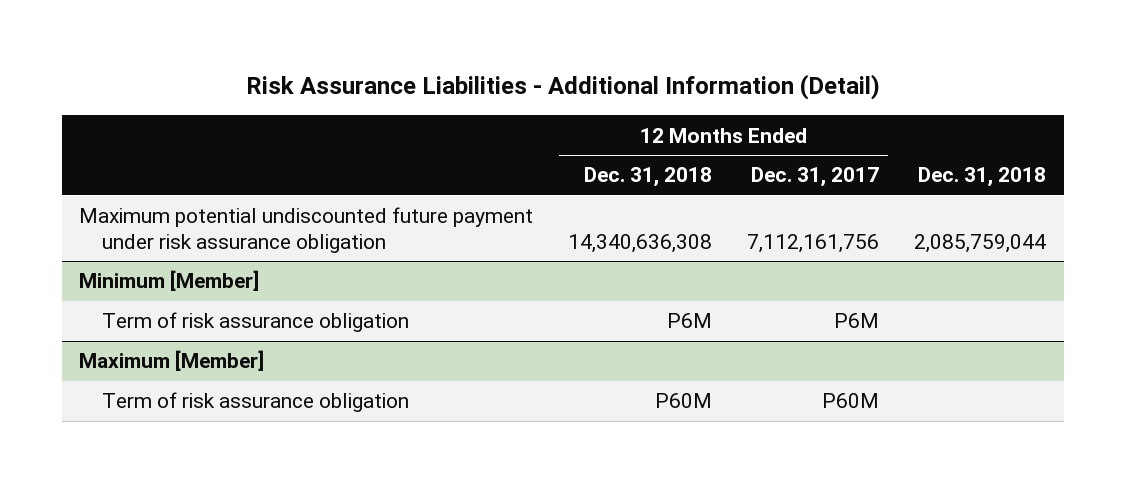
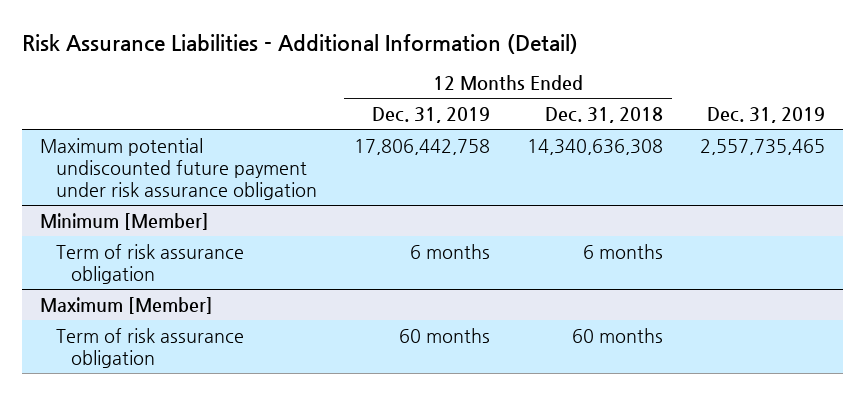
[751,167,880,188] Dec. 31, 2017 -> none
[918,167,1047,188] Dec. 31, 2018 -> none
none -> [371,106,490,123] Dec. 31, 2019
none -> [706,106,825,123] Dec. 31, 2019
[667,313,713,329] P6M -> [582,243,663,259] 6 months
[655,393,713,409] P60M -> [571,327,663,343] 60 months

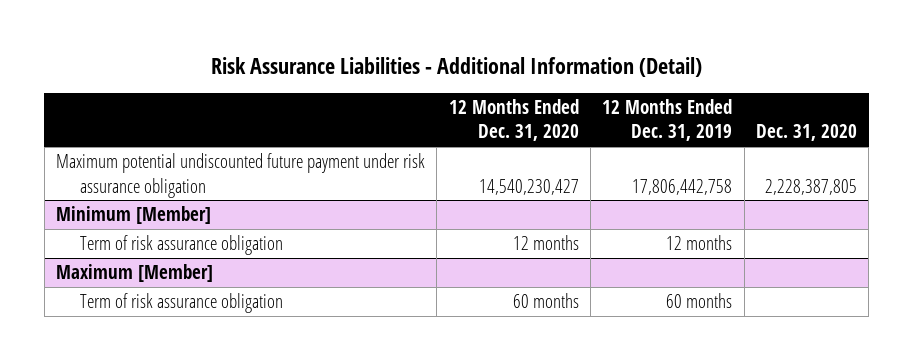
[544,106,663,123] Dec. 31, 2018 -> none
[706,106,825,123] Dec. 31, 2019 -> none
none -> [448,99,579,142] 12 Months Ended Dec. 31, 2020
none -> [756,124,858,142] Dec. 31, 2020
[409,243,490,259] 6 months -> [666,235,733,251] 12 months

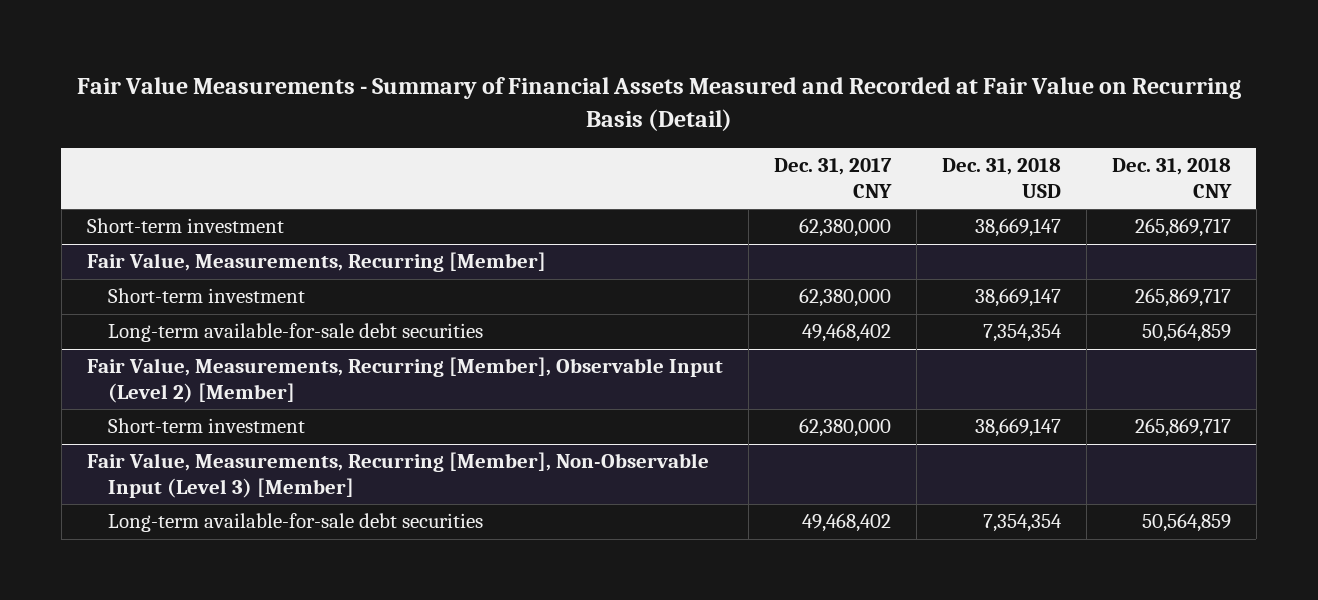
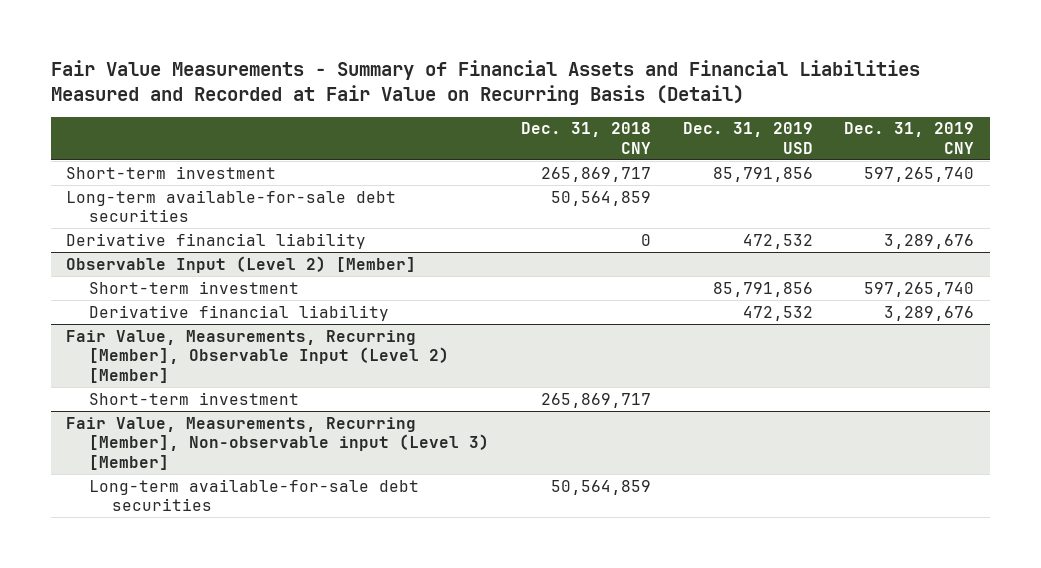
[76,76,1241,131] Fair Value Measurements - Summary of Financial Assets Measured and Recorded at Fair Value on Recurring Basis (Detail) -> [50,59,920,105] Fair Value Measurements - Summary of Financial Assets and Financial Liabilities Measured and Recorded at Fair Value on Recurring Basis (Detail)
[773,158,892,198] Dec. 31, 2017 CNY -> none
[941,158,1061,198] Dec. 31, 2018 USD -> none
none -> [682,122,813,154] Dec. 31, 2019 USD
none -> [844,122,975,154] Dec. 31, 2019 CNY
[86,252,546,273] Fair Value, Measurements, Recurring [Member] -> none
[107,288,305,304] Short-term investment -> none
none -> [66,232,367,249] Derivative financial liability
none -> [66,255,417,273] Observable Input (Level 2) [Member]
none -> [89,280,300,294] Short-term investment
none -> [89,304,390,321] Derivative financial liability
[86,452,709,499] Fair Value, Measurements, Recurring [Member], Non-Observable Input (Level 3) [Member] -> [66,416,490,470] Fair Value, Measurements, Recurring [Member], Non-observable input (Level 3) [Member]

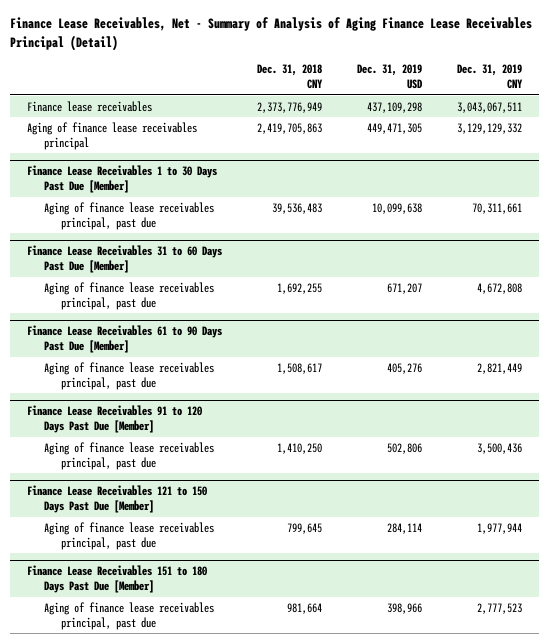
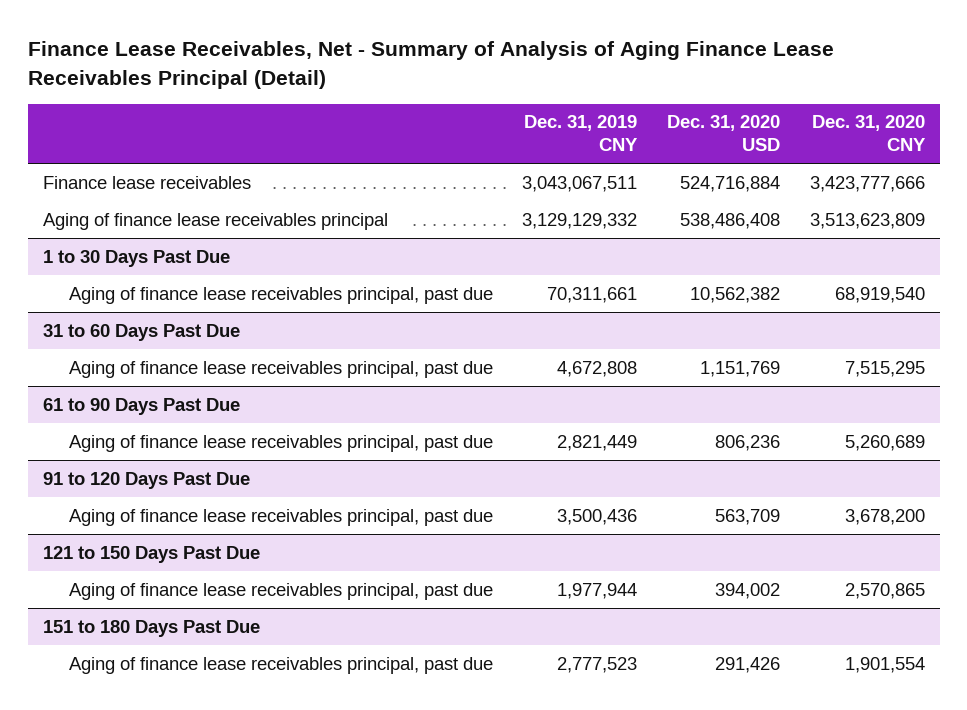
[257,64,324,90] Dec. 31, 2018 CNY -> none
[356,64,423,90] Dec. 31, 2019 USD -> none
none -> [667,115,781,151] Dec. 31, 2020 USD
none -> [811,115,926,151] Dec. 31, 2020 CNY
[27,165,218,194] Finance Lease Receivables 1 to 30 Days Past Due [Member] -> [42,249,230,267] 1 to 30 Days Past Due
[27,245,223,274] Finance Lease Receivables 31 to 60 Days Past Due [Member] -> [42,323,240,341] 31 to 60 Days Past Due
[27,325,223,354] Finance Lease Receivables 61 to 90 Days Past Due [Member] -> [42,397,240,415] 61 to 90 Days Past Due
[27,405,203,434] Finance Lease Receivables 91 to 120 Days Past Due [Member] -> [42,471,250,489] 91 to 120 Days Past Due
[27,485,208,514] Finance Lease Receivables 121 to 150 Days Past Due [Member] -> [42,545,260,563] 121 to 150 Days Past Due
[27,565,208,594] Finance Lease Receivables 151 to 180 Days Past Due [Member] -> [42,619,260,637] 151 to 180 Days Past Due

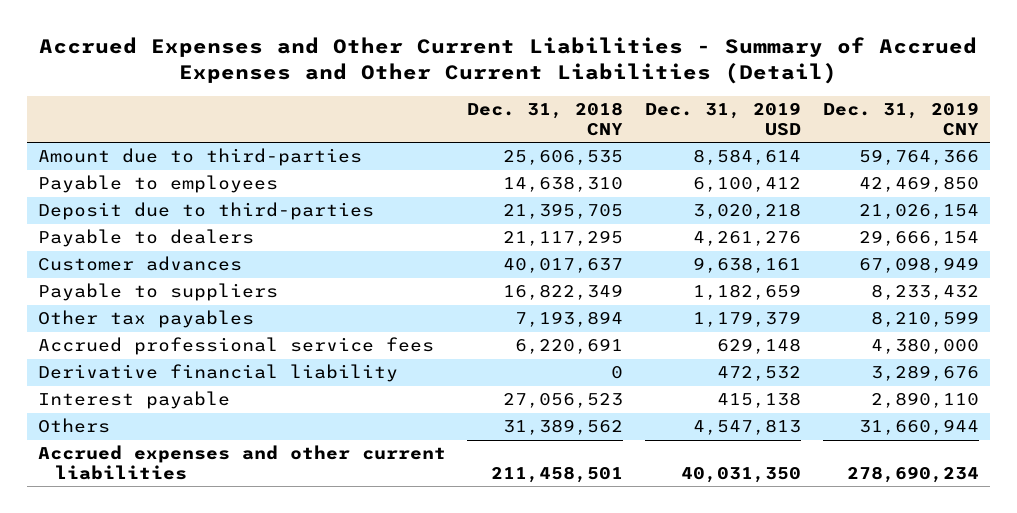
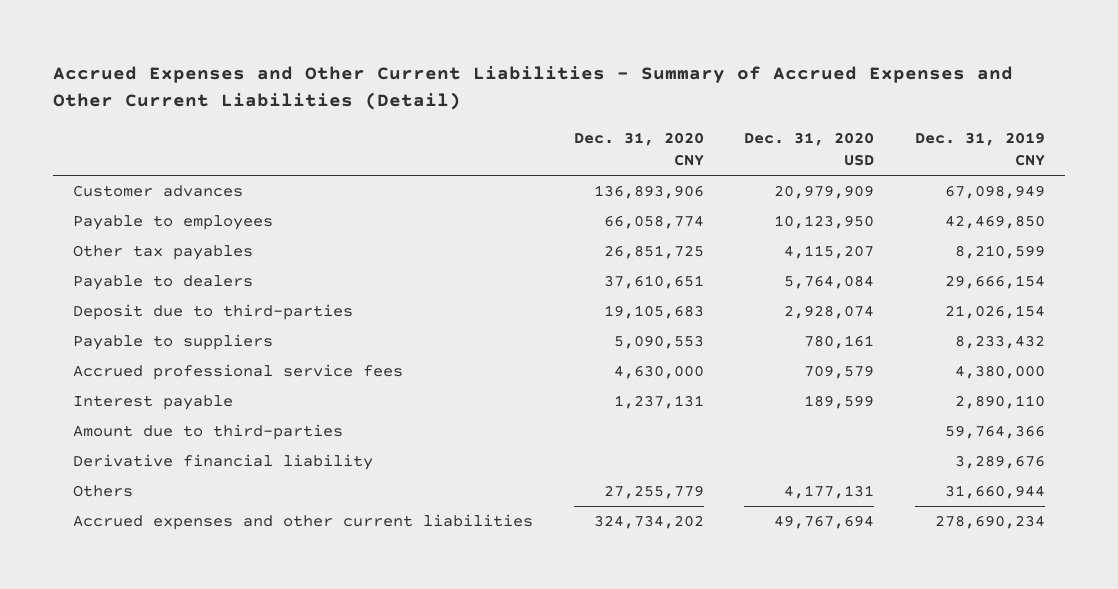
[467,102,624,136] Dec. 31, 2018 CNY -> none
[645,102,802,136] Dec. 31, 2019 USD -> none
none -> [573,132,704,167] Dec. 31, 2020 CNY
none -> [744,132,875,167] Dec. 31, 2020 USD
[37,256,242,272] Customer advances -> [73,185,244,198] Customer advances
[37,310,254,329] Other tax payables -> [73,245,254,261] Other tax payables
[37,202,374,221] Deposit due to third-parties -> [73,304,354,321] Deposit due to third-parties
[37,148,362,167] Amount due to third-parties -> [73,424,344,441] Amount due to third-parties
[37,364,398,383] Derivative financial liability -> [73,454,374,471] Derivative financial liability

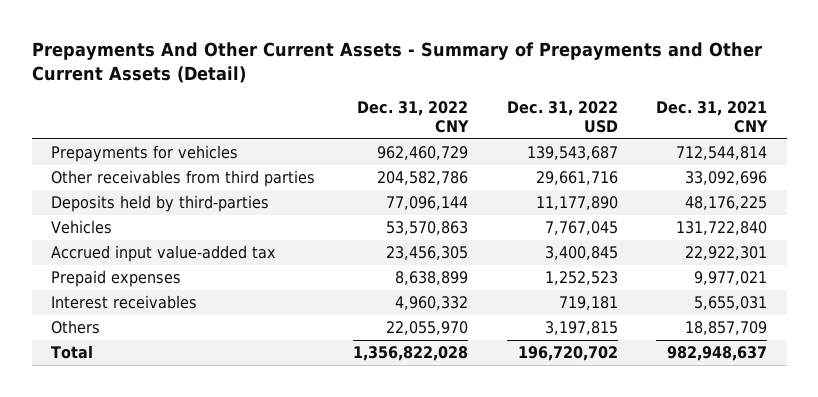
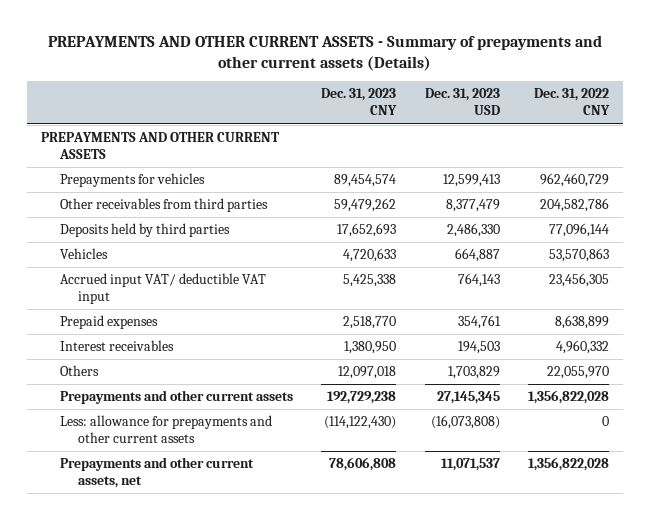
[31,41,762,83] Prepayments And Other Current Assets - Summary of Prepayments and Other Current Assets (Detail) -> [48,35,603,72] PREPAYMENTS AND OTHER CURRENT ASSETS - Summary of prepayments and other current assets (Details)
[506,101,618,133] Dec. 31, 2022 USD -> none
[656,101,769,133] Dec. 31, 2021 CNY -> none
none -> [321,88,398,116] Dec. 31, 2023 CNY
none -> [424,88,500,116] Dec. 31, 2023 USD
none -> [41,132,281,160] PREPAYMENTS AND OTHER CURRENT ASSETS
[50,195,269,213] Deposits held by third-parties -> [59,223,230,238] Deposits held by third parties
[50,245,276,263] Accrued input value-added tax -> [59,273,266,305] Accrued input VAT/ deductible VAT input
[50,345,93,360] Total -> [59,390,293,405] Prepayments and other current assets
none -> [59,415,272,444] Less: allowance for prepayments and other current assets
none -> [59,457,254,489] Prepayments and other current assets, net

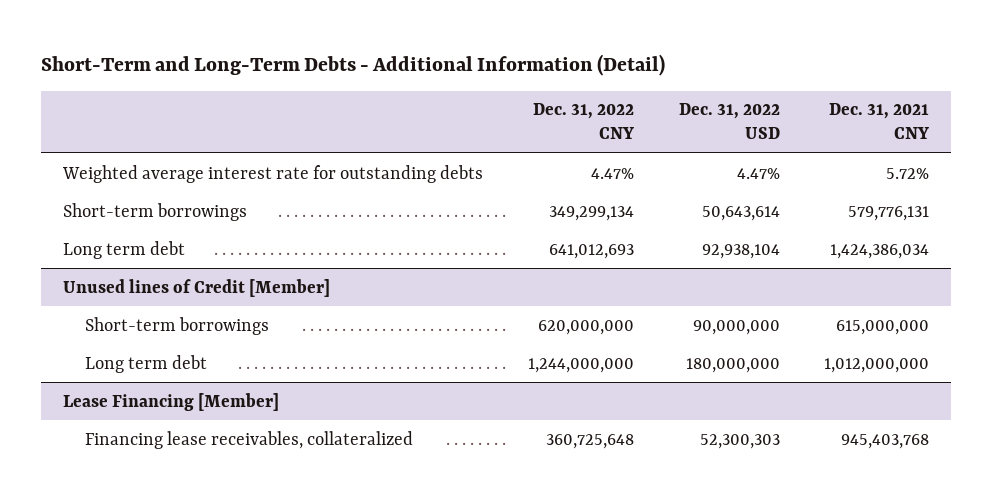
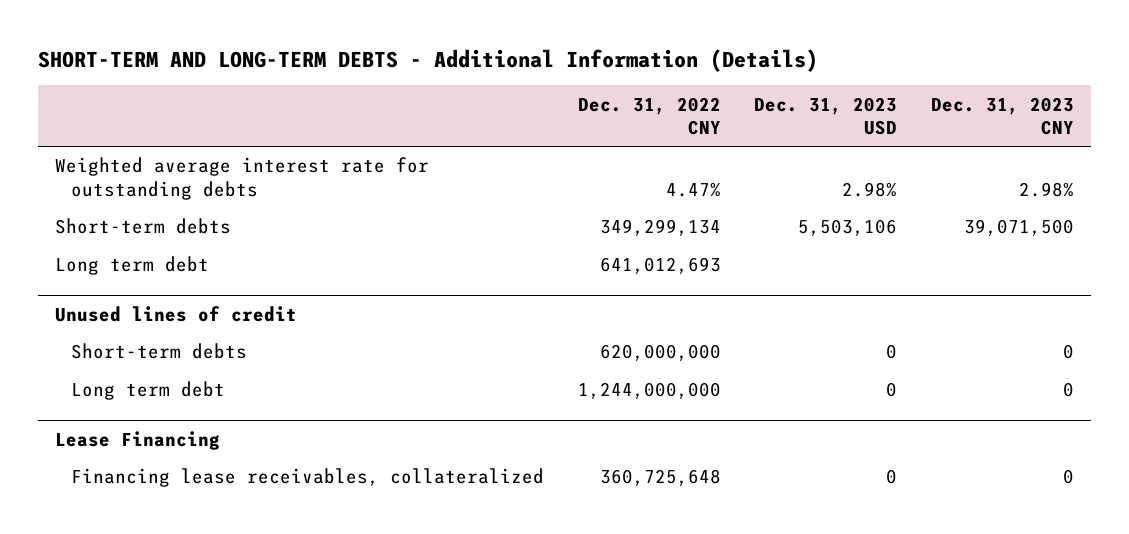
[40,54,665,77] Short-Term and Long-Term Debts - Additional Information (Detail) -> [38,49,819,73] SHORT-TERM AND LONG-TERM DEBTS - Additional Information (Details)
[678,103,780,140] Dec. 31, 2022 USD -> none
[829,103,930,140] Dec. 31, 2021 CNY -> none
none -> [754,96,898,136] Dec. 31, 2023 USD
none -> [931,96,1075,136] Dec. 31, 2023 CNY
[63,202,248,221] Short-term borrowings -> [55,218,232,235] Short-term debts
[63,278,331,297] Unused lines of Credit [Member] -> [55,305,298,322] Unused lines of credit
[85,316,270,335] Short-term borrowings -> [71,343,248,360] Short-term debts
[63,392,280,411] Lease Financing [Member] -> [55,430,221,450] Lease Financing

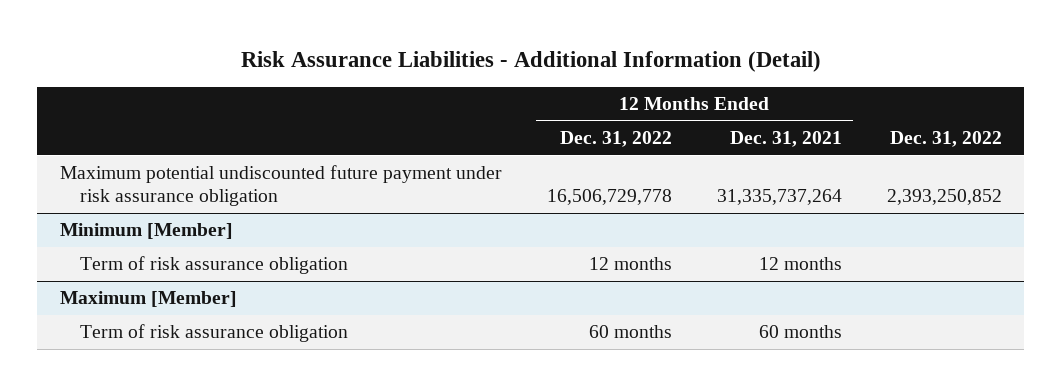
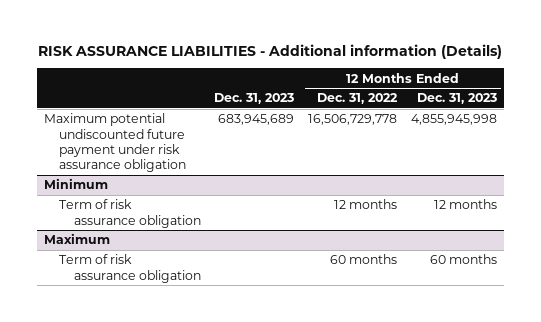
[240,51,821,73] Risk Assurance Liabilities - Additional Information (Detail) -> [38,44,503,60] RISK ASSURANCE LIABILITIES - Additional information (Details)
[729,131,842,148] Dec. 31, 2021 -> none
[889,131,1002,148] Dec. 31, 2022 -> none
none -> [214,93,295,105] Dec. 31, 2023
none -> [417,93,498,105] Dec. 31, 2023
[59,223,233,240] Minimum [Member] -> [43,178,108,190] Minimum
[59,291,237,308] Maximum [Member] -> [43,233,110,245] Maximum

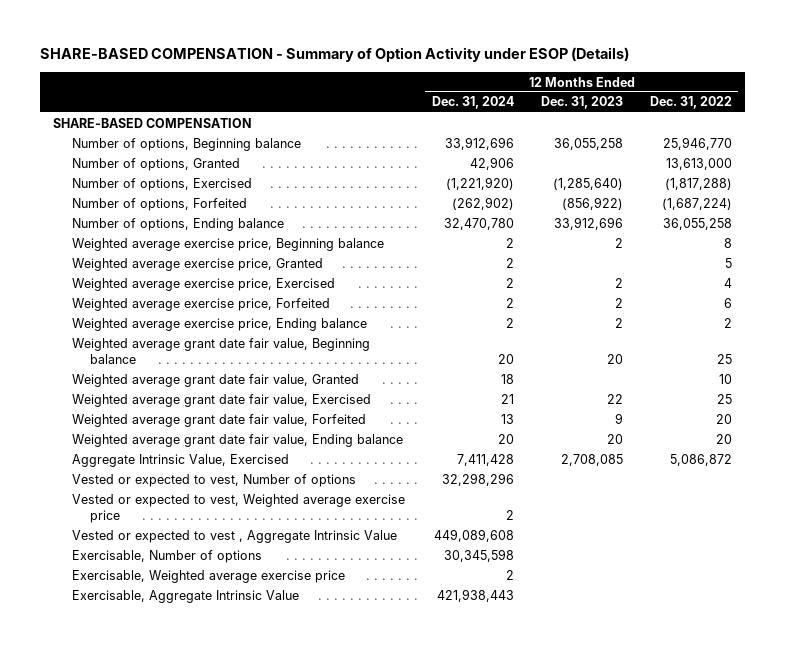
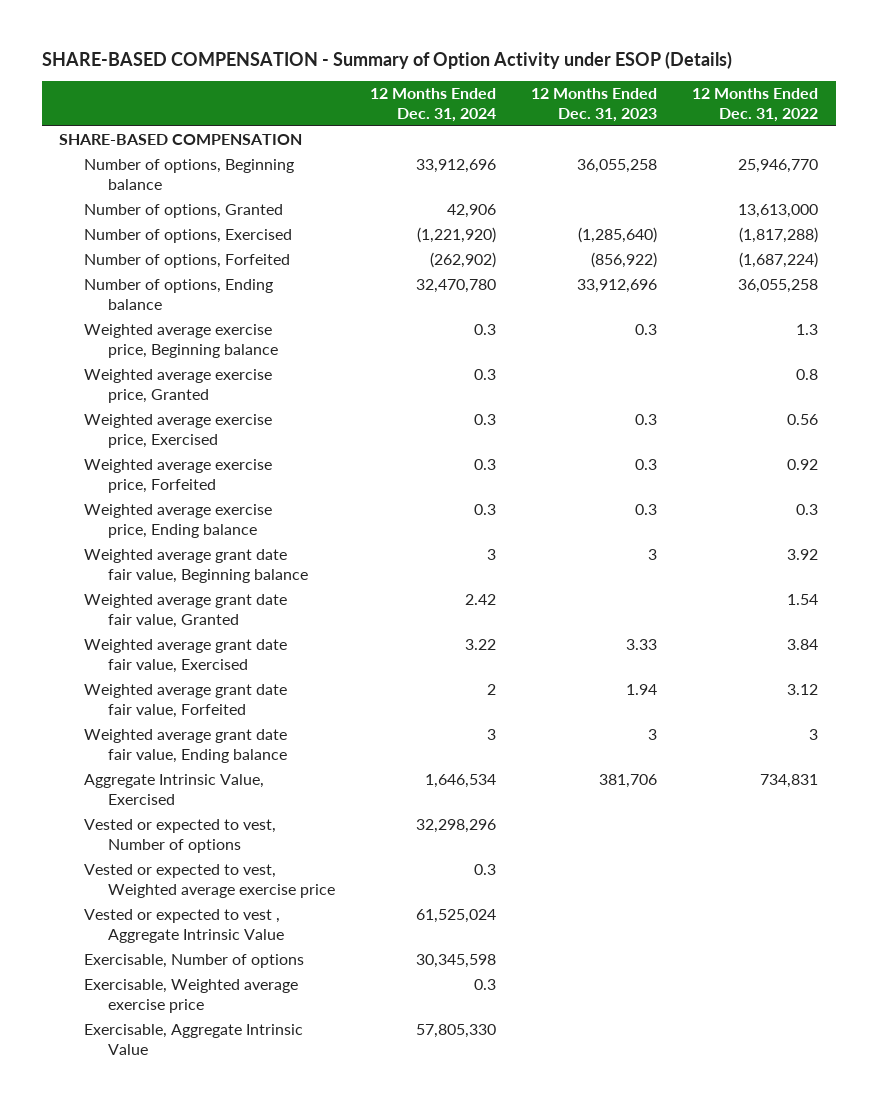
[505,237,514,248] 2 -> [474,324,497,336] 0.3
[614,237,623,248] 2 -> [635,324,658,336] 0.3
[723,237,732,248] 8 -> [796,324,819,336] 1.3
[505,257,514,268] 2 -> [474,369,497,381] 0.3
[724,257,732,268] 5 -> [796,369,819,381] 0.8
[505,277,514,288] 2 -> [474,414,497,426] 0.3
[614,277,623,288] 2 -> [635,414,658,426] 0.3
[723,277,732,288] 4 -> [787,414,819,426] 0.56
[505,297,514,308] 2 -> [474,459,497,471] 0.3
[614,297,623,308] 2 -> [635,459,658,471] 0.3
[723,297,732,308] 6 -> [787,459,819,471] 0.92
[505,317,514,328] 2 -> [474,504,497,516] 0.3
[614,317,623,328] 2 -> [635,504,658,516] 0.3
[723,317,732,328] 2 -> [796,504,819,516] 0.3
[497,353,514,364] 20 -> [487,549,497,561] 3
[606,353,623,364] 20 -> [648,549,658,561] 3
[716,353,732,364] 25 -> [787,549,819,561] 3.92
[500,373,514,384] 18 -> [465,594,497,606] 2.42
[718,373,732,384] 10 -> [787,594,819,606] 1.54
[500,393,514,404] 21 -> [465,639,497,651] 3.22
[606,393,623,404] 22 -> [626,639,658,651] 3.33
[716,393,732,404] 25 -> [787,639,819,651] 3.84
[500,413,514,424] 13 -> [487,684,497,696] 2
[614,412,623,424] 9 -> [626,684,658,696] 1.94
[715,413,732,424] 20 -> [787,684,819,696] 3.12
[497,433,514,444] 20 -> [487,729,497,741] 3
[606,433,623,444] 20 -> [648,729,658,741] 3
[715,433,732,444] 20 -> [809,729,819,741] 3
[456,453,514,466] 7,411,428 -> [425,774,497,789] 1,646,534
[560,453,623,466] 2,708,085 -> [599,774,658,789] 381,706
[669,453,732,466] 5,086,872 -> [760,774,819,789] 734,831
[505,509,514,520] 2 -> [474,864,497,876] 0.3
[433,528,514,542] 449,089,608 -> [416,909,497,924] 61,525,024
[505,569,514,580] 2 -> [474,979,497,991] 0.3
[436,588,514,602] 421,938,443 -> [416,1024,497,1039] 57,805,330

